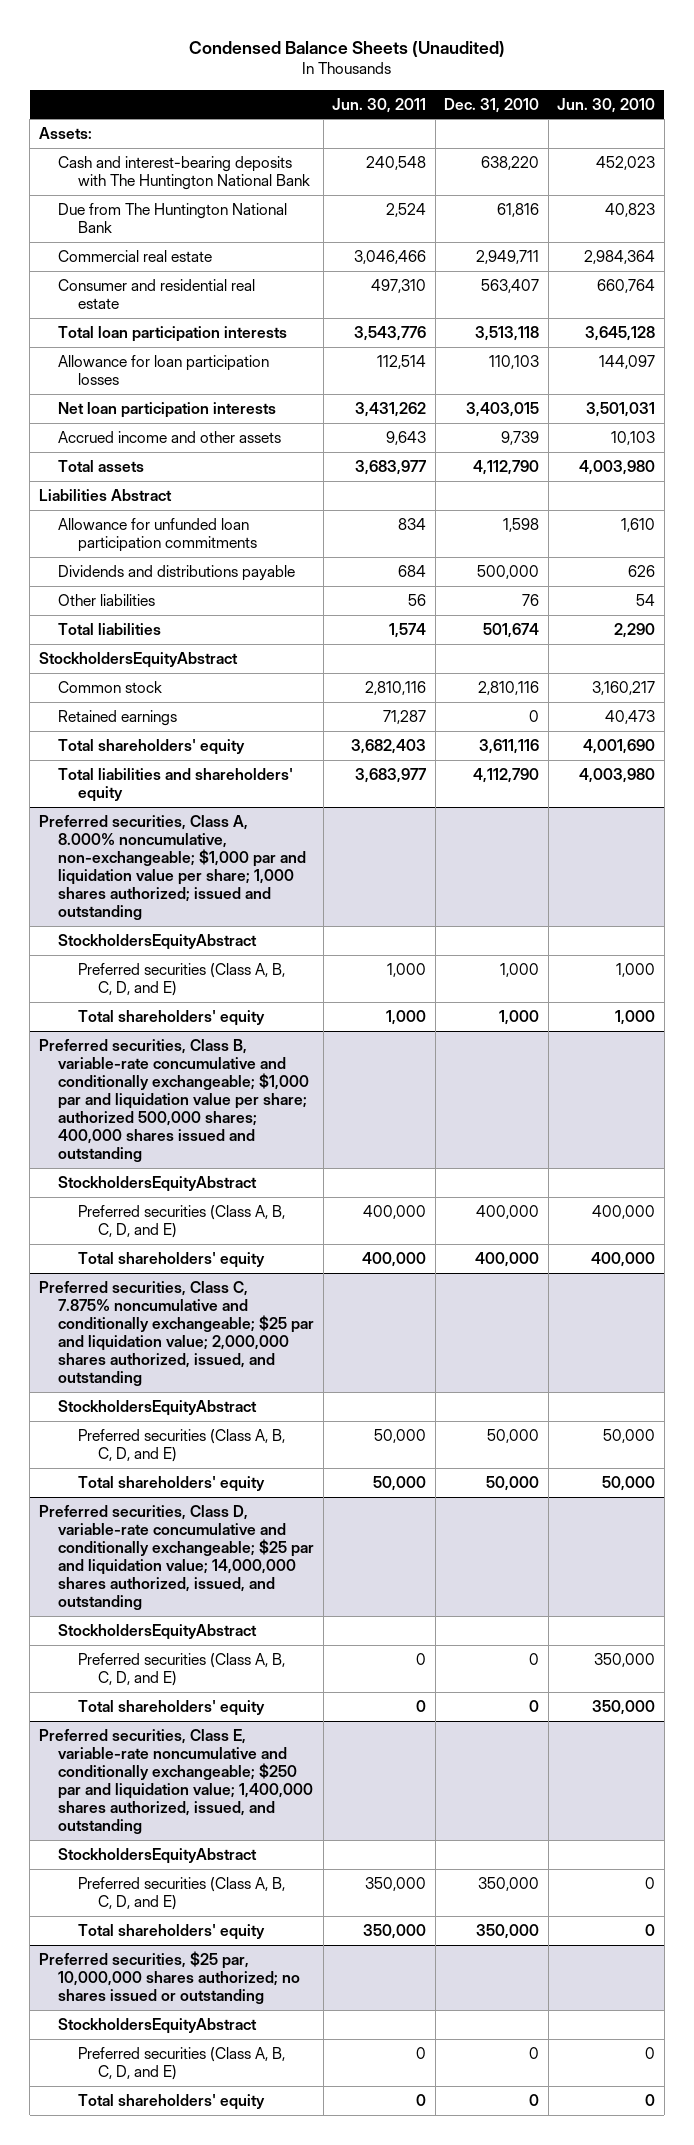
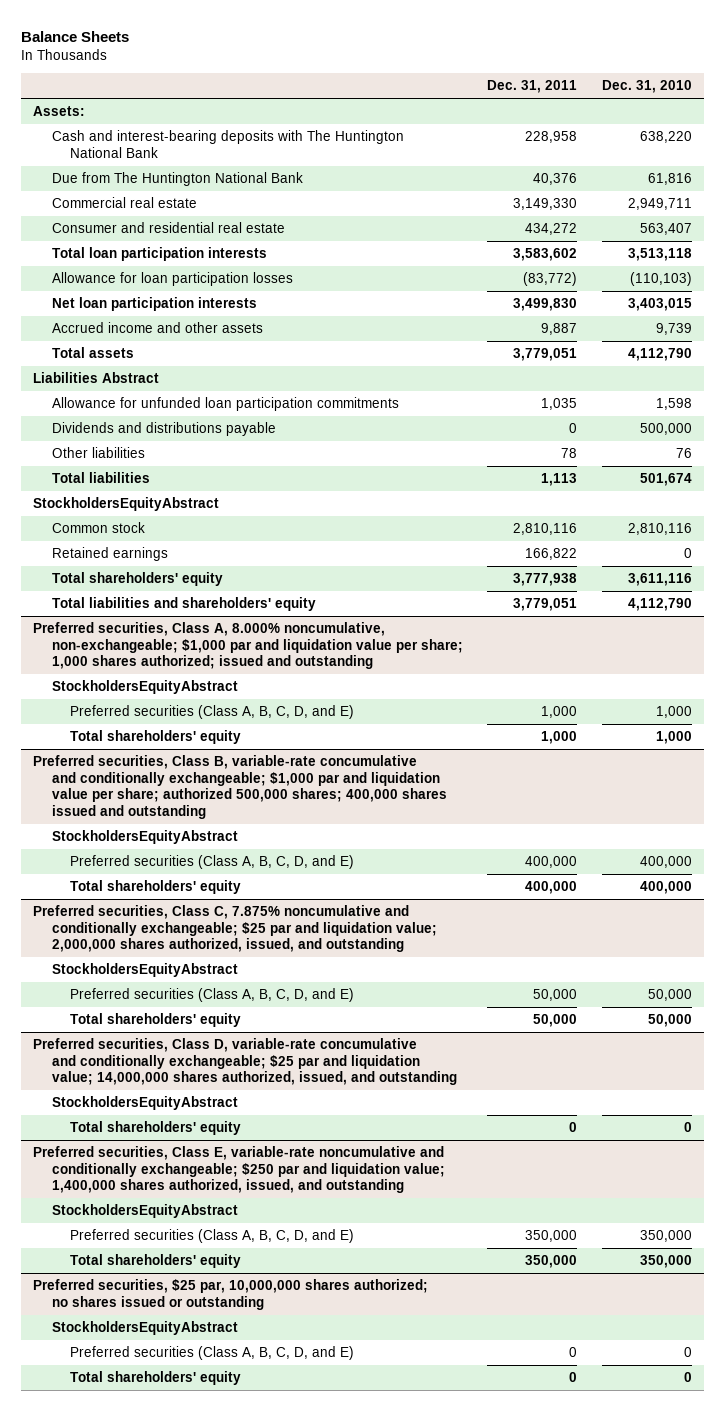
[188,40,505,57] Condensed Balance Sheets (Unaudited) -> [21,30,130,42] Balance Sheets
[332,97,427,113] Jun. 30, 2011 -> none
[557,97,656,113] Jun. 30, 2010 -> none
none -> [487,80,578,94] Dec. 31, 2011
[489,354,540,369] 110,103 -> [629,272,692,287] (110,103)
[78,1652,286,1686] Preferred securities (Class A, B, C, D, and E) -> none

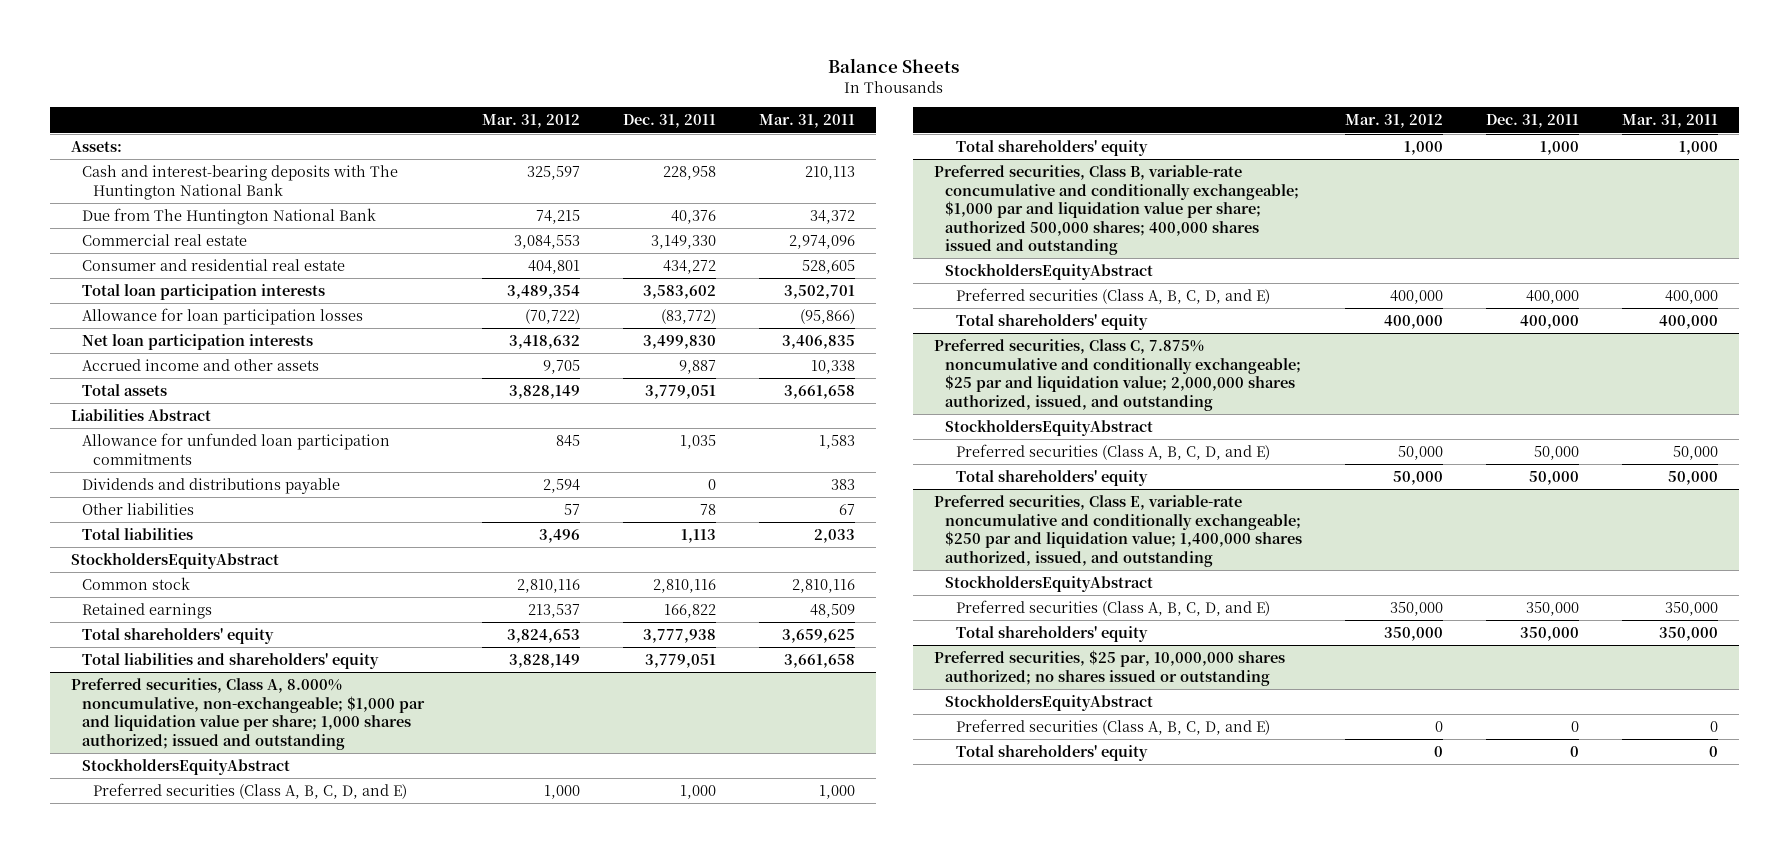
[601,80,692,94] Dec. 31, 2010 -> none
none -> [481,114,580,129] Mar. 31, 2012
none -> [758,114,855,129] Mar. 31, 2011
[33,1038,457,1086] Preferred securities, Class D, variable-rate concumulative and conditionally exchangeable; $25 par and liquidation value; 14,000,000 shares authorized, issued, and outstanding -> none
[51,1096,238,1111] StockholdersEquityAbstract -> none
[70,1121,242,1136] Total shareholders' equity -> none

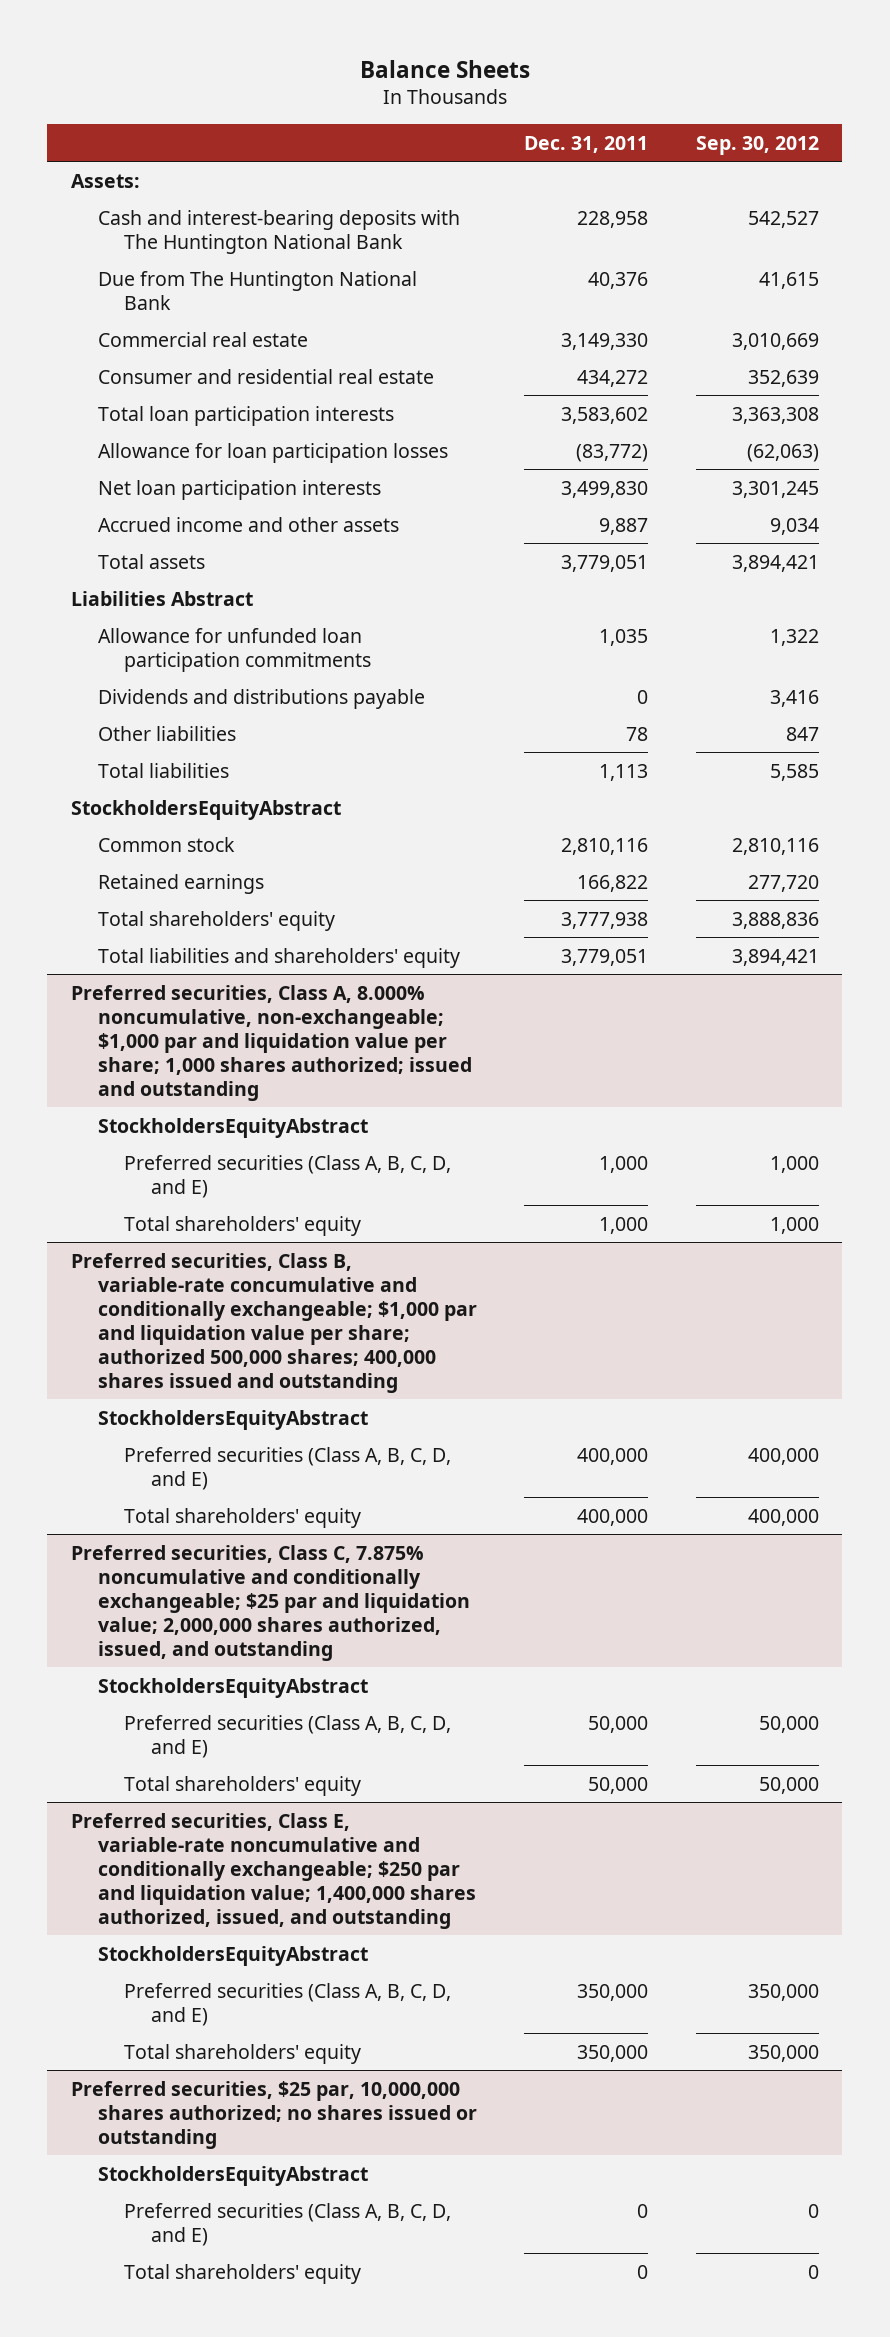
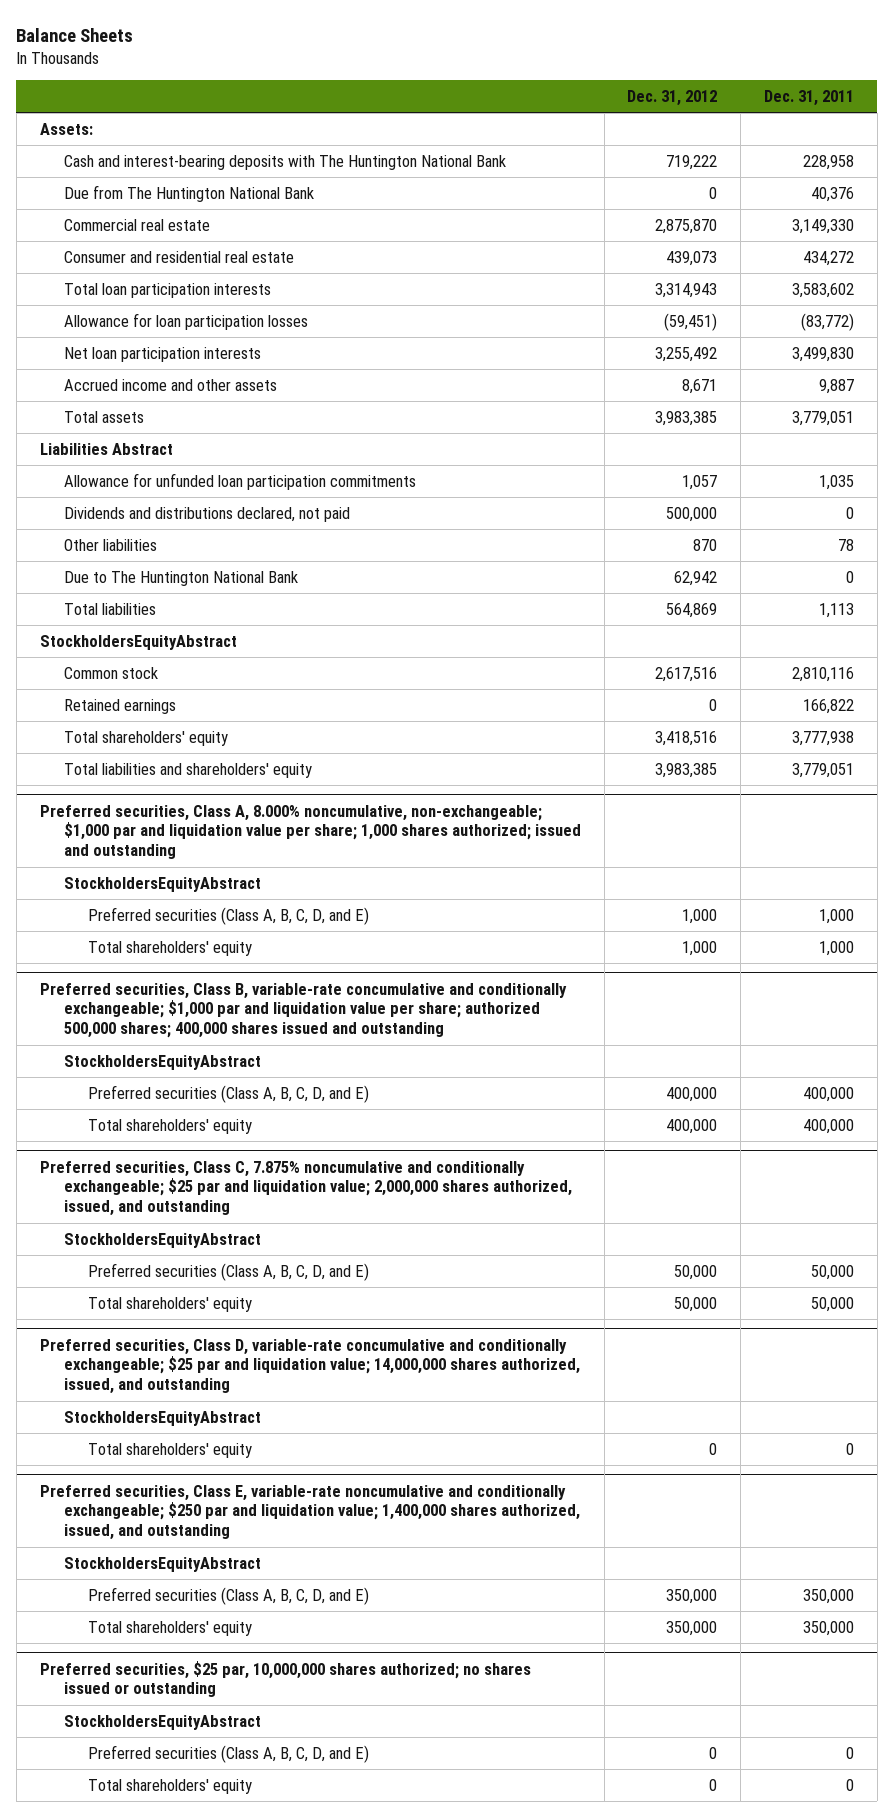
[695,135,819,155] Sep. 30, 2012 -> none
none -> [627,90,718,107] Dec. 31, 2012
[97,688,425,709] Dividends and distributions payable -> [63,507,350,523] Dividends and distributions declared, not paid
none -> [63,571,298,587] Due to The Huntington National Bank
none -> [39,1338,580,1395] Preferred securities, Class D, variable-rate concumulative and conditionally exchangeable; $25 par and liquidation value; 14,000,000 shares authorized, issued, and outstanding
none -> [63,1411,261,1427] StockholdersEquityAbstract
none -> [87,1443,252,1459] Total shareholders' equity

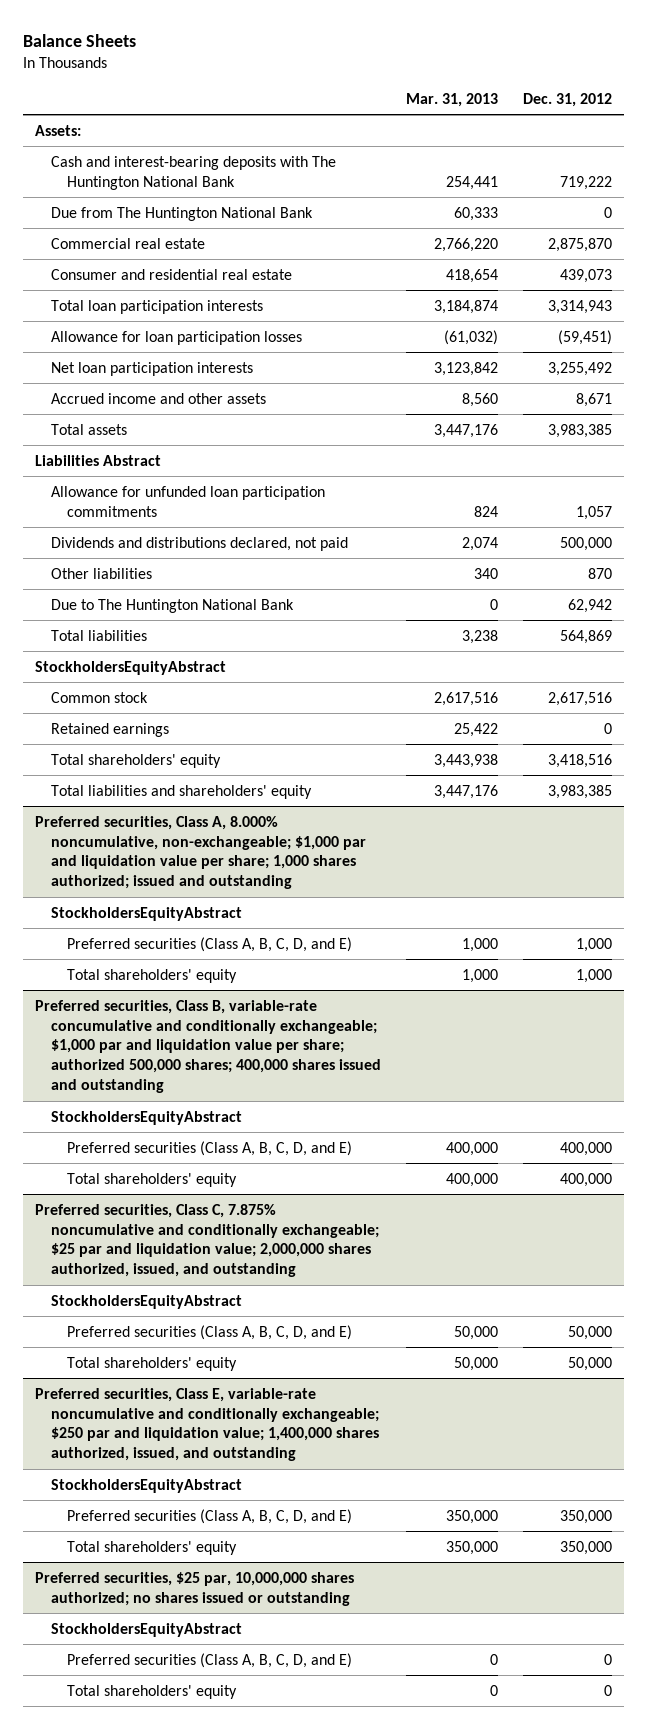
[763,90,854,107] Dec. 31, 2011 -> none
none -> [406,92,499,107] Mar. 31, 2013
[39,1338,580,1395] Preferred securities, Class D, variable-rate concumulative and conditionally exchangeable; $25 par and liquidation value; 14,000,000 shares authorized, issued, and outstanding -> none
[63,1411,261,1427] StockholdersEquityAbstract -> none
[87,1443,252,1459] Total shareholders' equity -> none

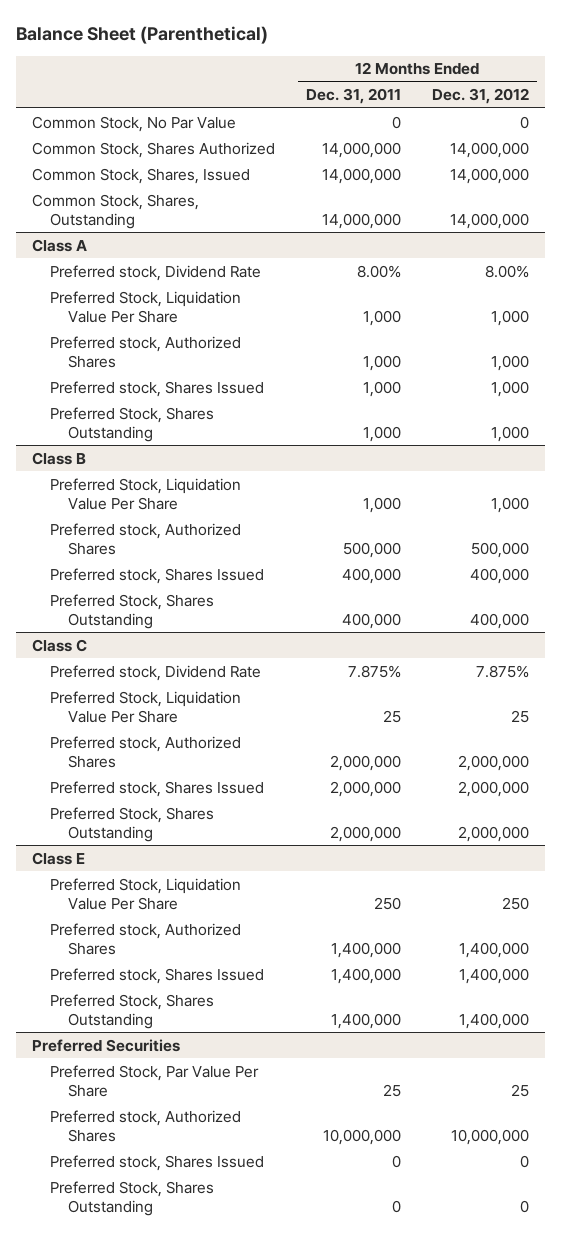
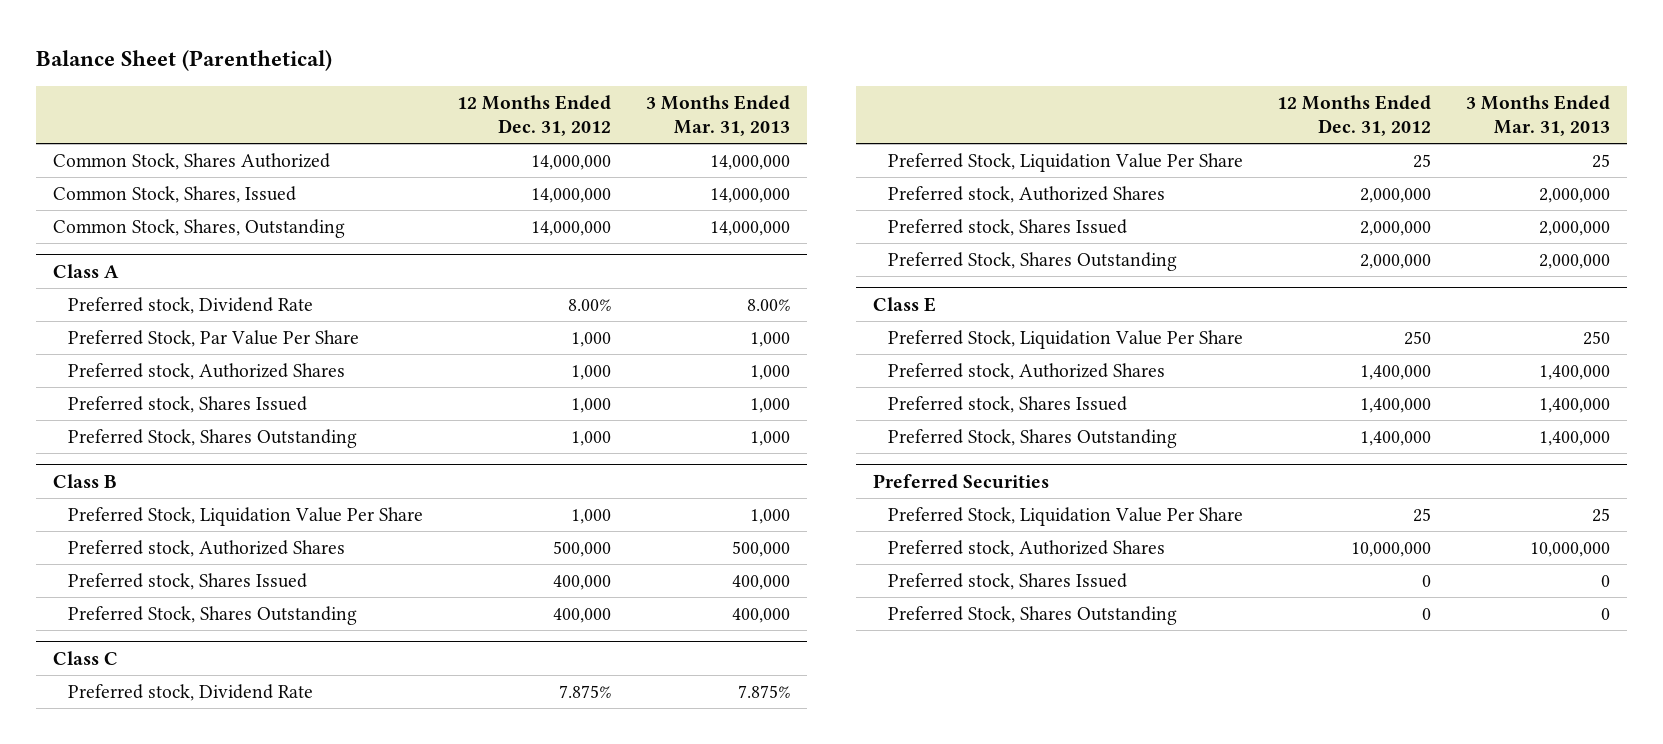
[305,88,401,105] Dec. 31, 2011 -> none
none -> [645,94,790,136] 3 Months Ended Mar. 31, 2013
[31,115,236,132] Common Stock, No Par Value -> none
[50,290,242,323] Preferred Stock, Liquidation Value Per Share -> [67,329,359,347] Preferred Stock, Par Value Per Share
[50,1064,260,1097] Preferred Stock, Par Value Per Share -> [887,506,1243,526] Preferred Stock, Liquidation Value Per Share

